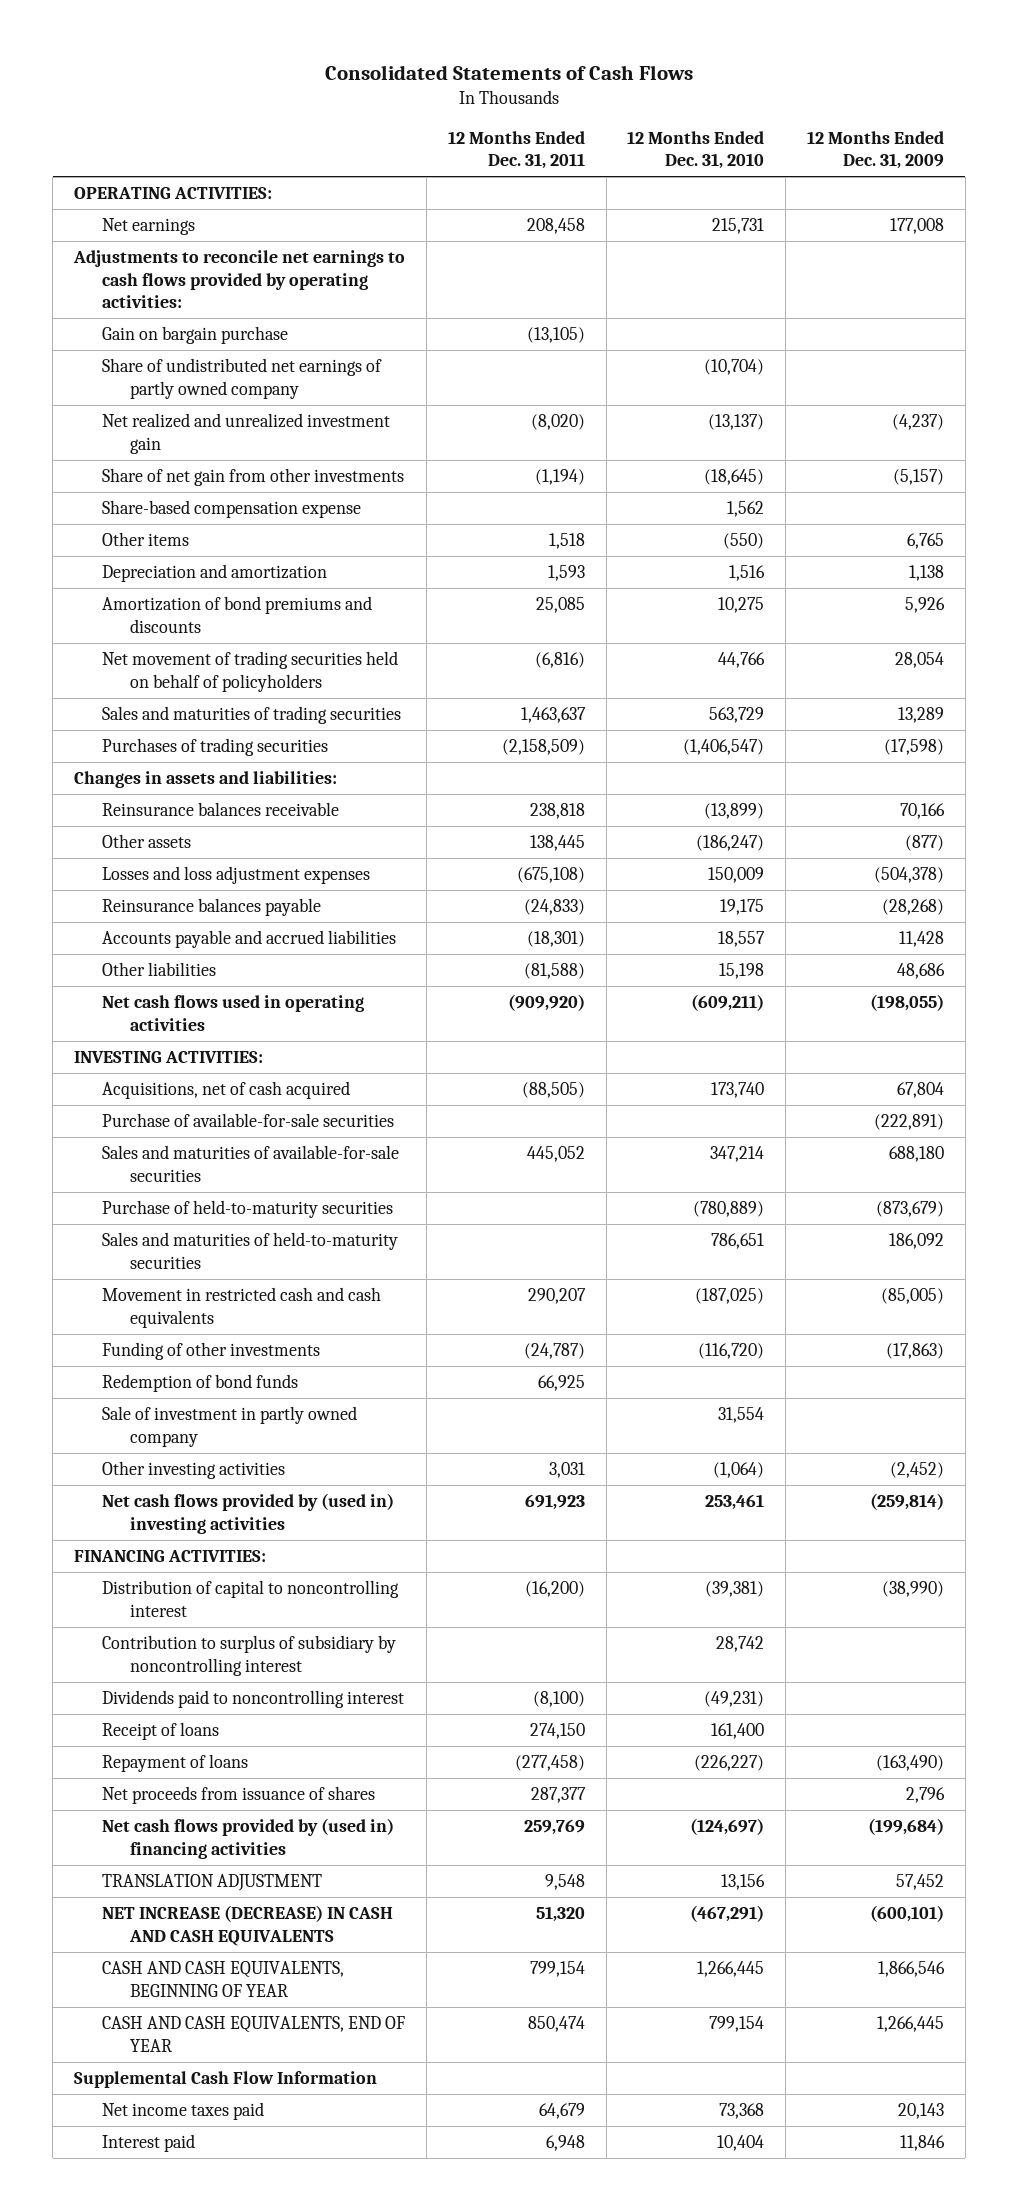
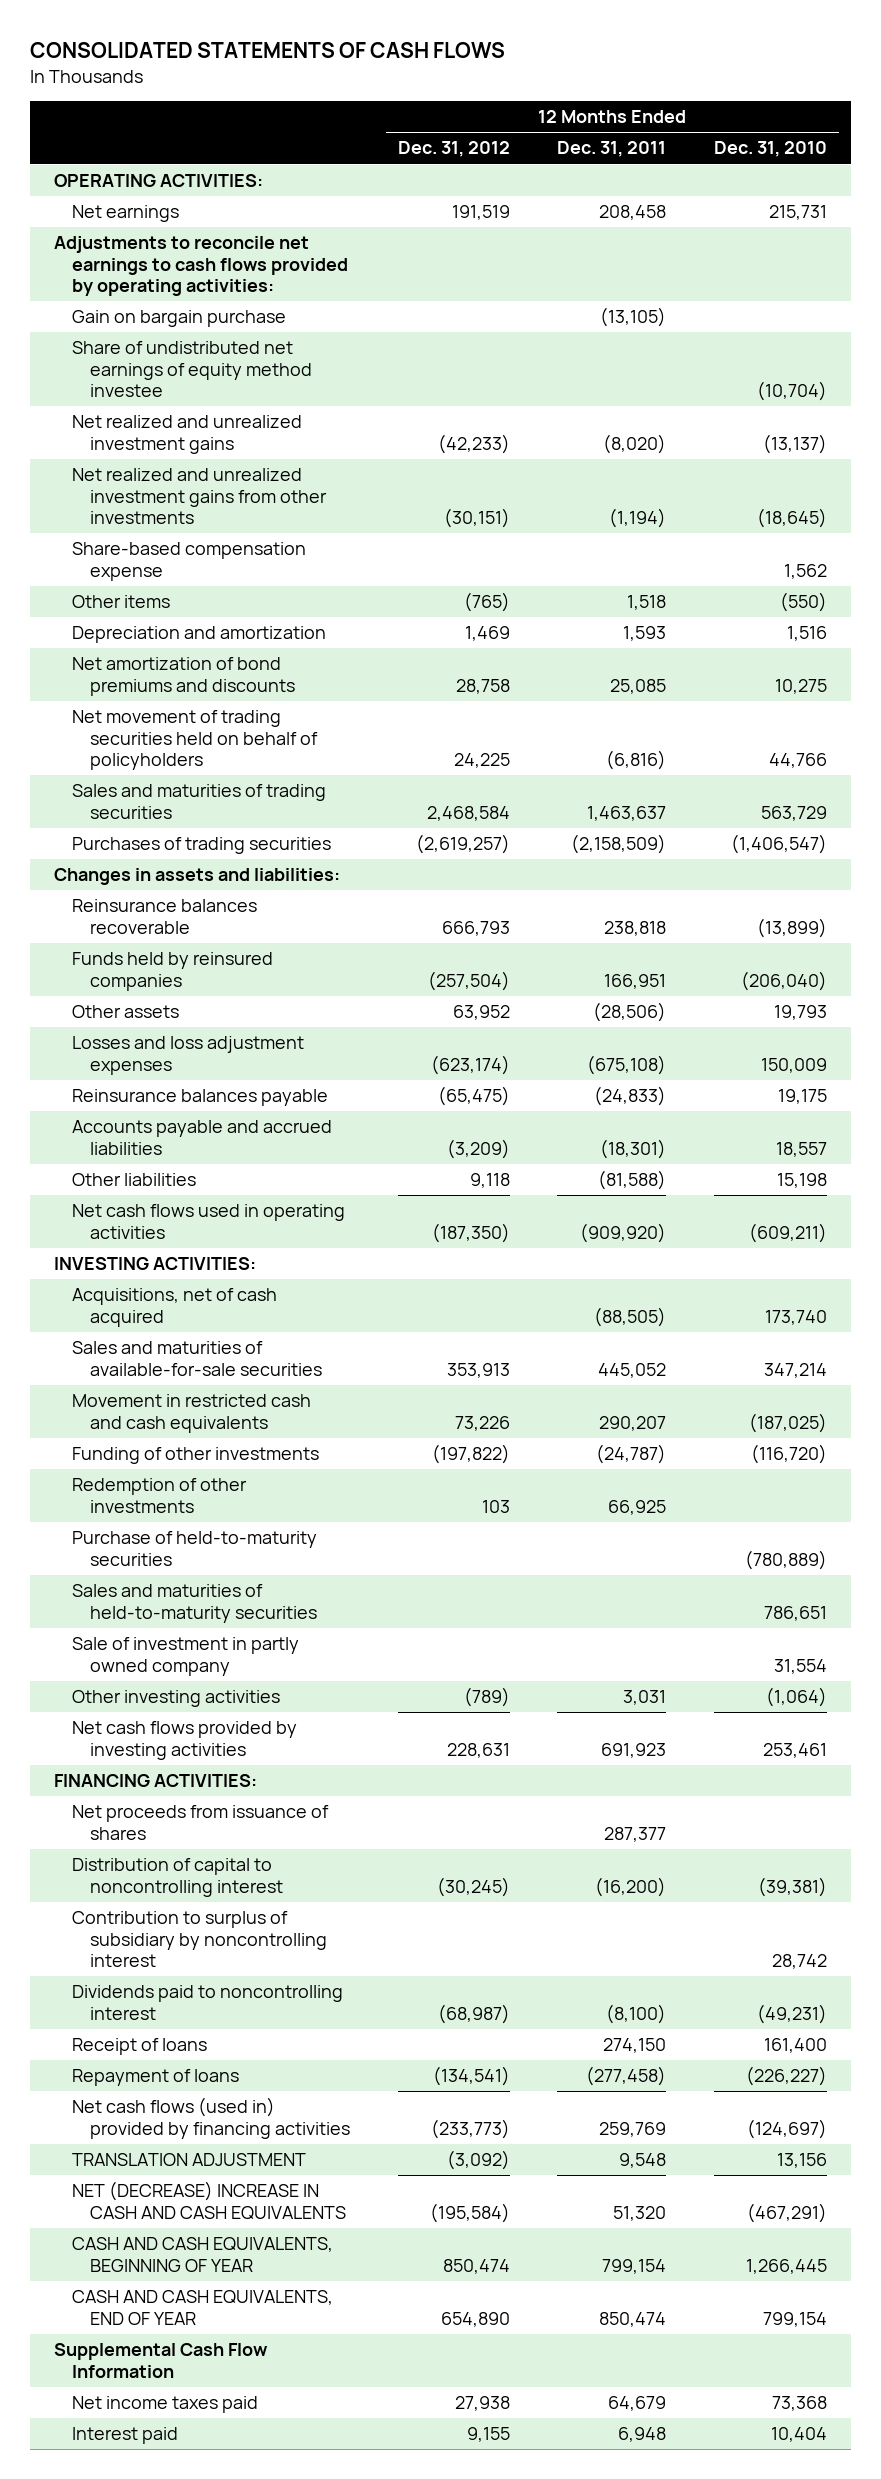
[324,65,693,81] Consolidated Statements of Cash Flows -> [30,42,506,59] CONSOLIDATED STATEMENTS OF CASH FLOWS
[806,130,944,170] 12 Months Ended Dec. 31, 2009 -> none
none -> [397,141,510,158] Dec. 31, 2012
[102,357,383,399] Share of undistributed net earnings of partly owned company -> [72,341,312,397] Share of undistributed net earnings of equity method investee
[102,412,391,454] Net realized and unrealized investment gain -> [72,415,303,454] Net realized and unrealized investment gains
[102,467,405,486] Share of net gain from other investments -> [72,468,327,524] Net realized and unrealized investment gains from other investments
[102,595,373,633] Amortization of bond premiums and discounts -> [72,657,295,696] Net amortization of bond premiums and discounts
[102,801,340,816] Reinsurance balances receivable -> [72,899,258,934] Reinsurance balances recoverable
none -> [72,952,274,991] Funds held by reinsured companies
[529,834,585,851] 138,445 -> [593,1002,667,1023] (28,506)
[696,834,765,851] (186,247) -> [773,1005,827,1021] 19,793
[102,1112,395,1127] Purchase of available-for-sale securities -> none
[102,1373,299,1392] Redemption of bond funds -> [72,1478,248,1513] Redemption of other investments
[102,1199,394,1218] Purchase of held-to-maturity securities -> [72,1531,318,1566] Purchase of held-to-maturity securities
[102,1231,399,1269] Sales and maturities of held-to-maturity securities -> [72,1584,317,1623] Sales and maturities of held-to-maturity securities
[102,1492,395,1534] Net cash flows provided by (used in) investing activities -> [72,1721,298,1760] Net cash flows provided by investing activities
[102,1785,376,1804] Net proceeds from issuance of shares -> [72,1805,330,1840] Net proceeds from issuance of shares
[102,1817,395,1859] Net cash flows provided by (used in) financing activities -> [72,2097,350,2139] Net cash flows (used in) provided by financing activities
[102,1904,394,1946] NET INCREASE (DECREASE) IN CASH AND CASH EQUIVALENTS -> [72,2181,346,2220] NET (DECREASE) INCREASE IN CASH AND CASH EQUIVALENTS

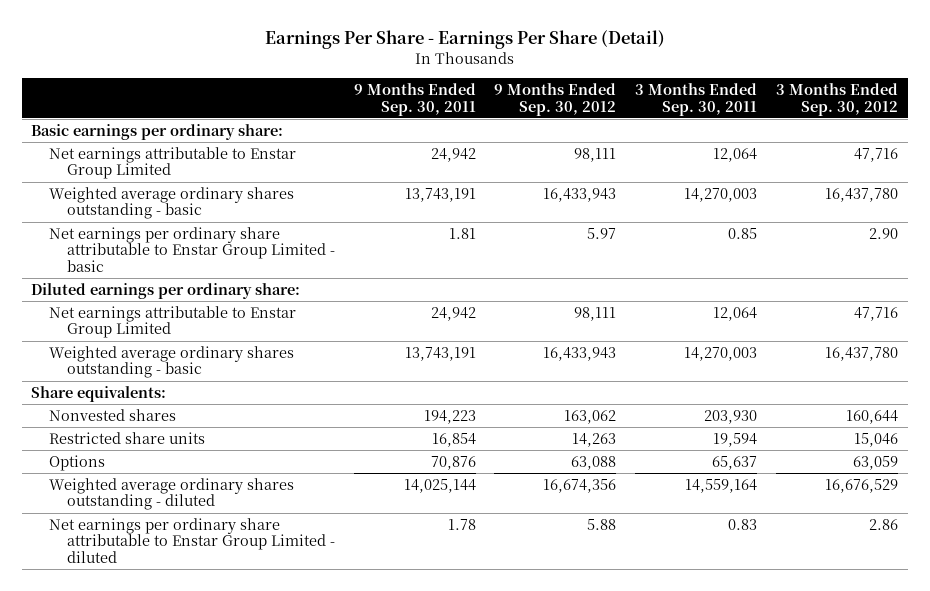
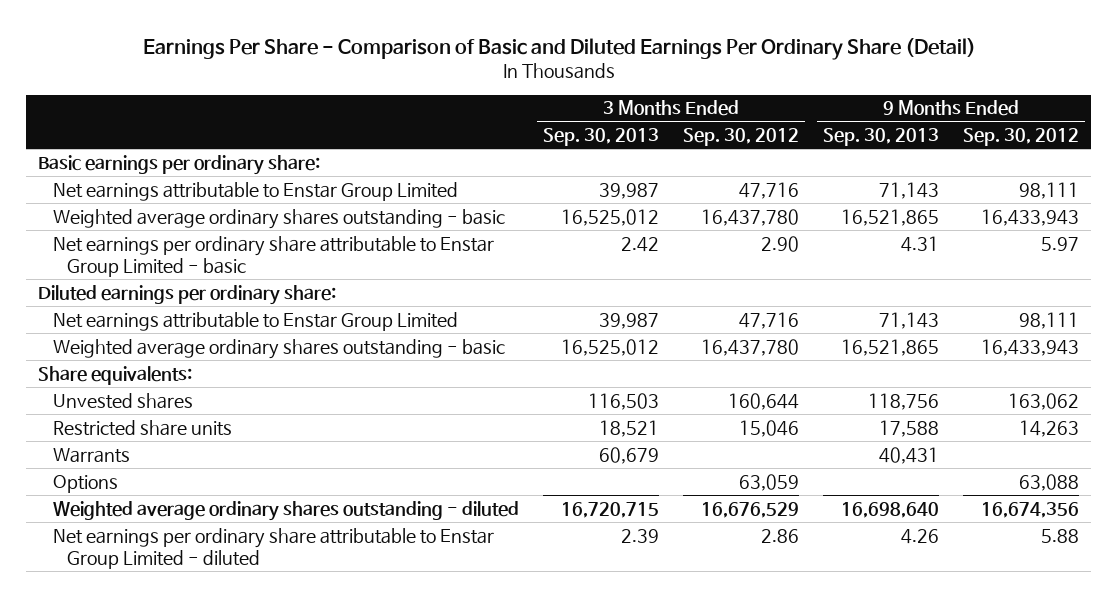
[264,30,665,50] Earnings Per Share - Earnings Per Share (Detail) -> [142,37,976,60] Earnings Per Share - Comparison of Basic and Diluted Earnings Per Ordinary Share (Detail)
[353,82,476,116] 9 Months Ended Sep. 30, 2011 -> none
[635,82,758,116] 3 Months Ended Sep. 30, 2011 -> none
none -> [542,127,659,146] Sep. 30, 2013
none -> [822,127,939,146] Sep. 30, 2013
[49,408,177,421] Nonvested shares -> [52,392,193,409] Unvested shares
none -> [52,447,130,463] Warrants

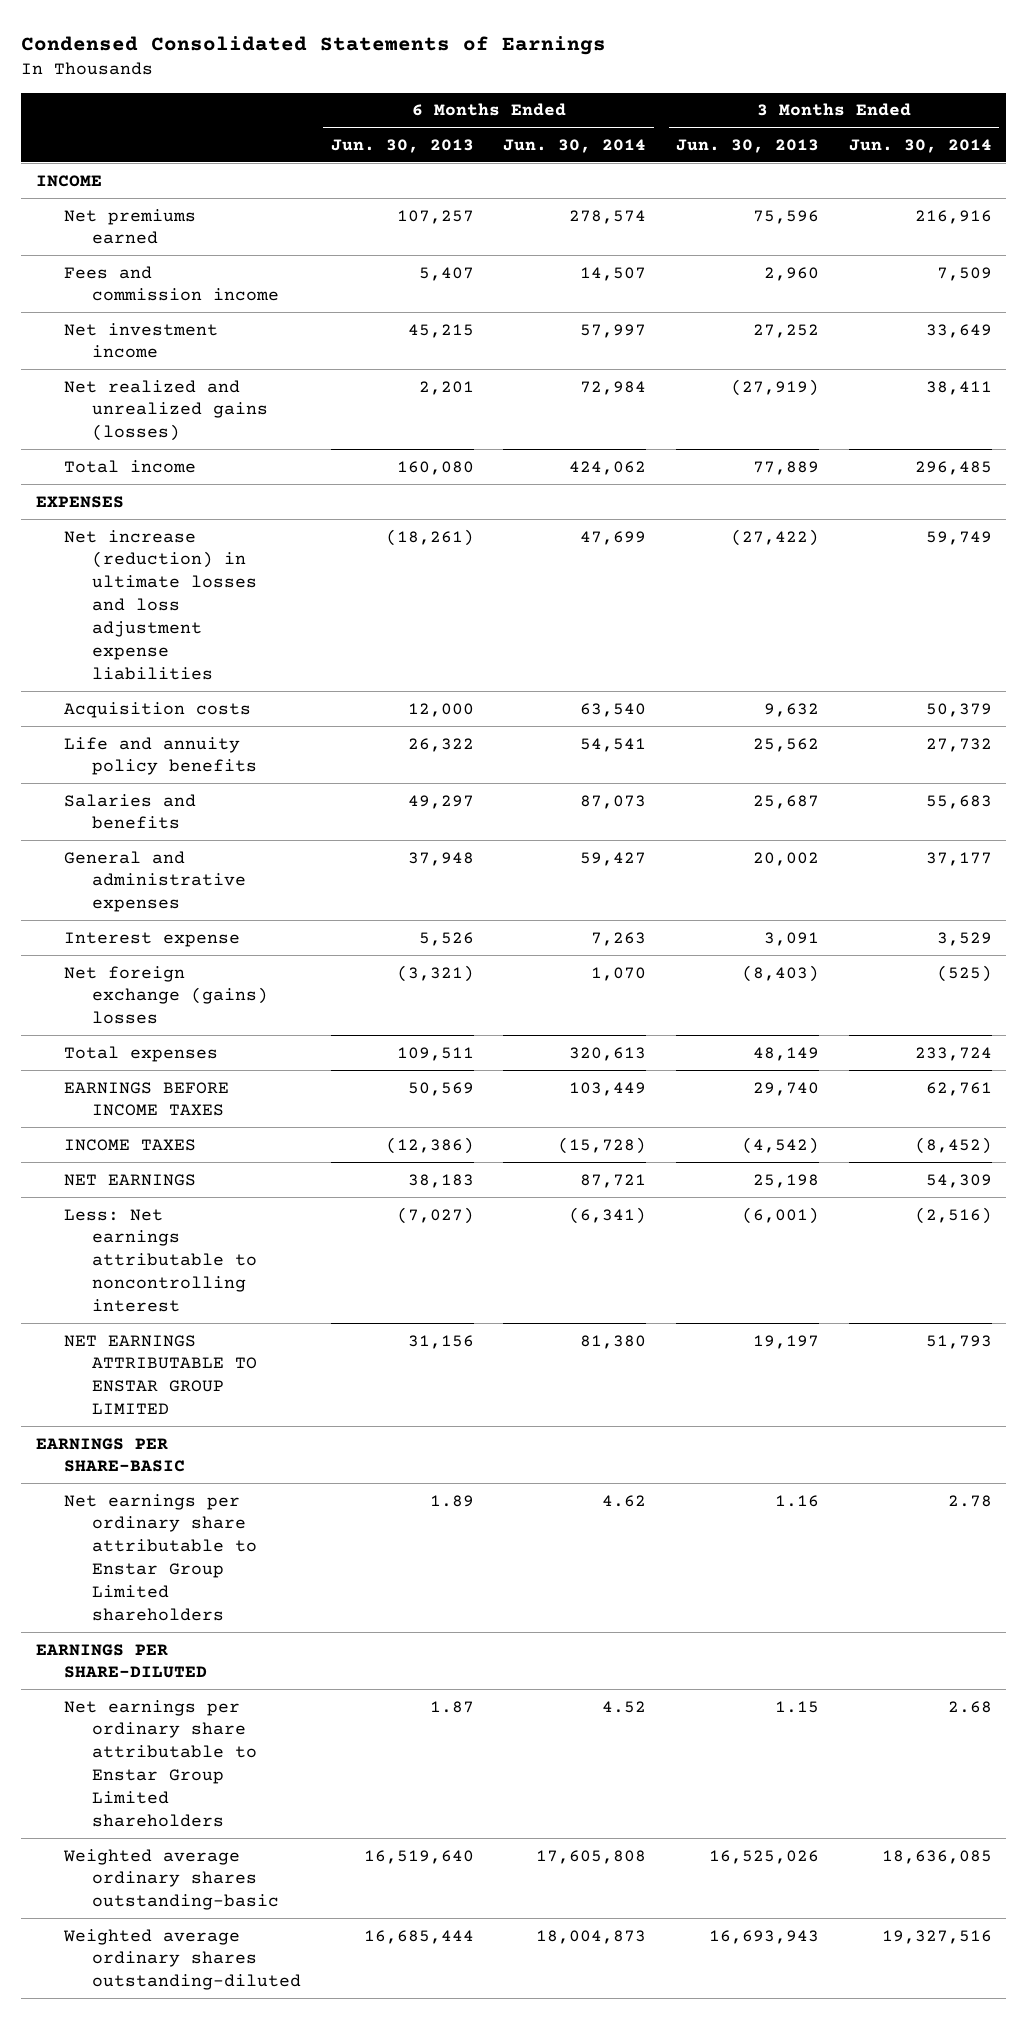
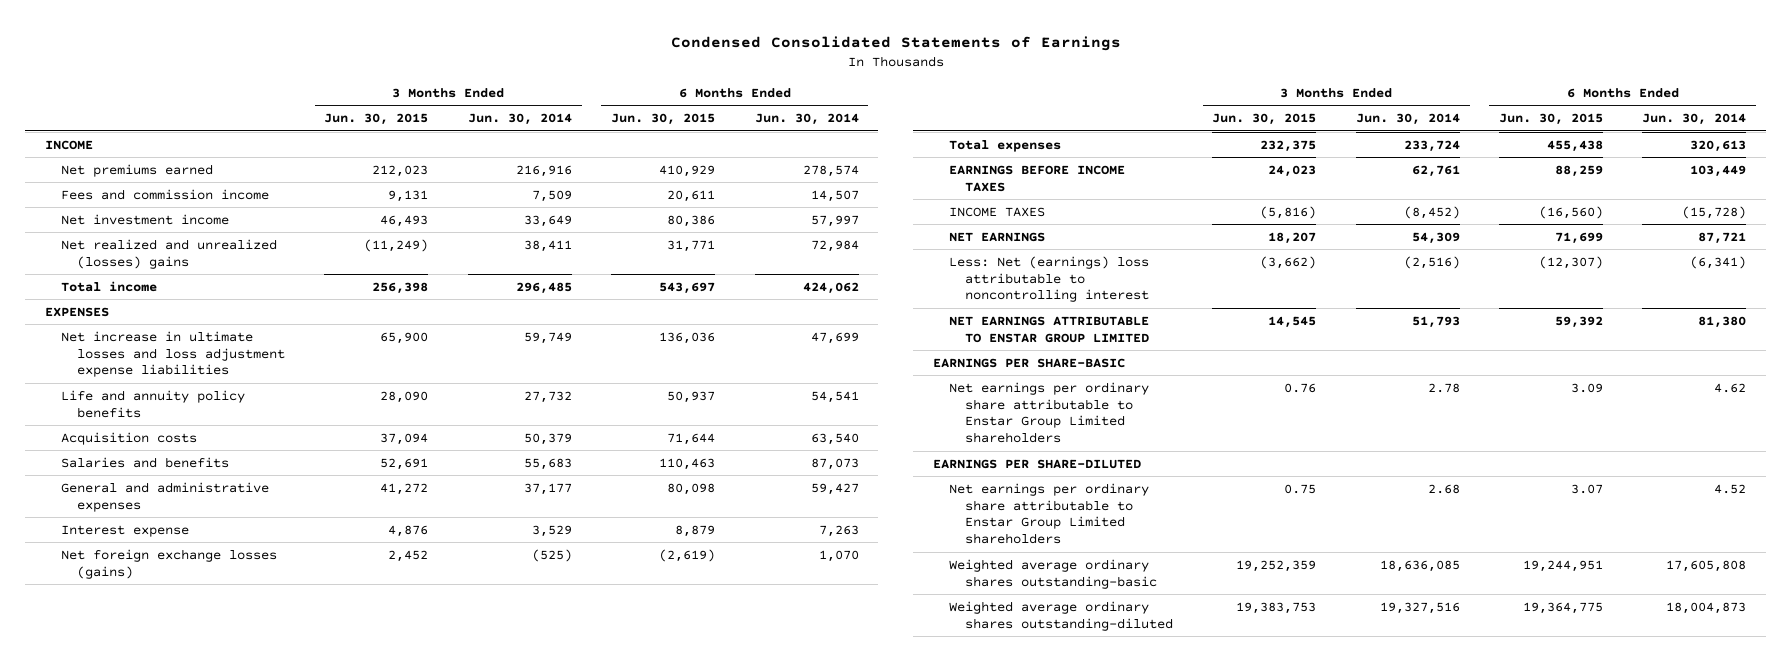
[330,138,474,153] Jun. 30, 2013 -> none
[675,138,819,153] Jun. 30, 2013 -> none
none -> [324,113,429,126] Jun. 30, 2015
none -> [611,113,716,126] Jun. 30, 2015
[64,379,269,442] Net realized and unrealized gains (losses) -> [61,238,278,269] Net realized and unrealized (losses) gains
[64,529,258,680] Net increase (reduction) in ultimate losses and loss adjustment expense liabilities -> [61,330,286,378] Net increase in ultimate losses and loss adjustment expense liabilities
[64,701,252,718] Acquisition costs -> [61,431,198,445] Acquisition costs
[64,965,269,1025] Net foreign exchange (gains) losses -> [61,548,278,579] Net foreign exchange losses (gains)
[64,1208,258,1313] Less: Net earnings attributable to noncontrolling interest -> [948,255,1150,303] Less: Net (earnings) loss attributable to noncontrolling interest

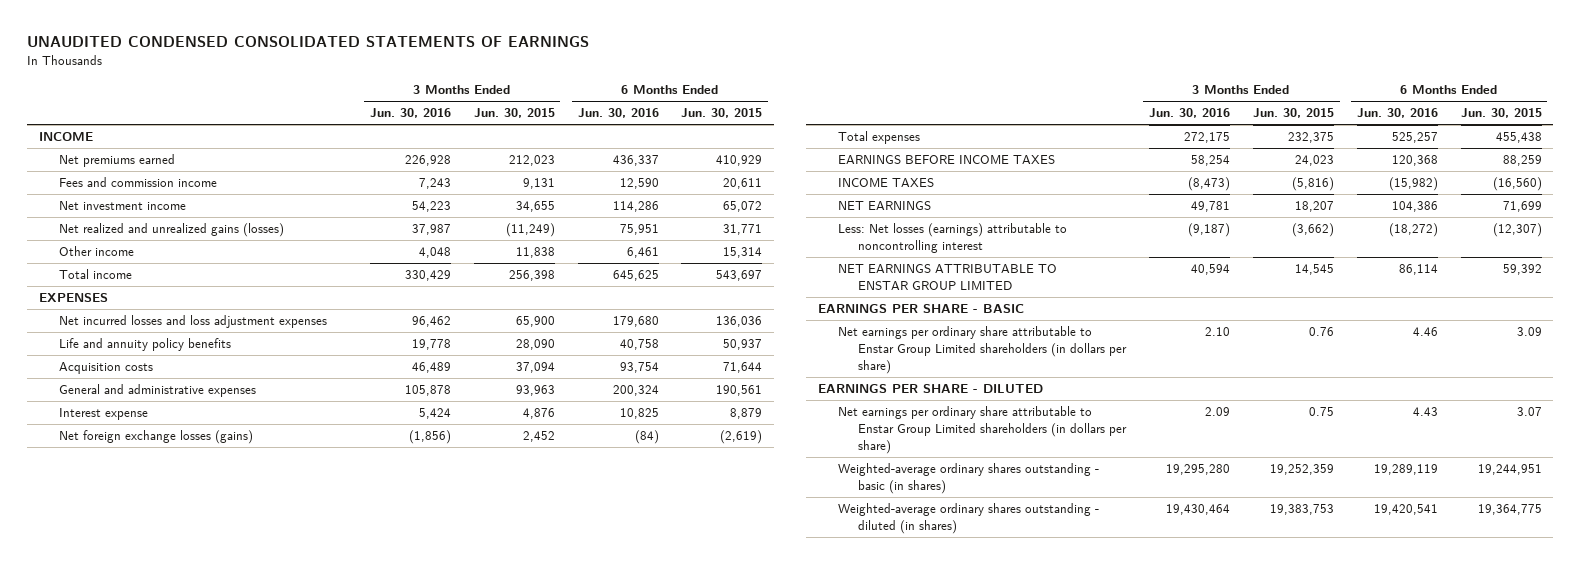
[670,36,1121,52] Condensed Consolidated Statements of Earnings -> [27,36,590,48] UNAUDITED CONDENSED CONSOLIDATED STATEMENTS OF EARNINGS
[467,113,572,126] Jun. 30, 2014 -> none
[754,113,859,126] Jun. 30, 2014 -> none
none -> [369,108,451,119] Jun. 30, 2016
none -> [577,108,659,119] Jun. 30, 2016
[380,214,429,227] 46,493 -> [515,201,555,213] 34,655
[667,214,716,227] 80,386 -> [723,201,763,213] 65,072
[61,238,278,269] Net realized and unrealized (losses) gains -> [58,223,284,238] Net realized and unrealized gains (losses)
none -> [58,246,134,257] Other income
[61,330,286,378] Net increase in ultimate losses and loss adjustment expense liabilities -> [58,315,327,329] Net incurred losses and loss adjustment expenses
[61,456,230,468] Salaries and benefits -> none
[380,482,429,495] 41,272 -> [515,385,555,397] 93,963
[667,482,716,495] 80,098 -> [716,385,763,397] 190,561
[948,255,1150,303] Less: Net (earnings) loss attributable to noncontrolling interest -> [837,223,1067,253] Less: Net losses (earnings) attributable to noncontrolling interest
[932,357,1125,368] EARNINGS PER SHARE-BASIC -> [817,304,1024,314] EARNINGS PER SHARE - BASIC
[948,381,1149,444] Net earnings per ordinary share attributable to Enstar Group Limited shareholders -> [837,326,1127,374] Net earnings per ordinary share attributable to Enstar Group Limited shareholders (in dollars per share)
[932,458,1141,469] EARNINGS PER SHARE-DILUTED -> [817,384,1043,394] EARNINGS PER SHARE - DILUTED
[948,482,1149,545] Net earnings per ordinary share attributable to Enstar Group Limited shareholders -> [837,406,1127,454] Net earnings per ordinary share attributable to Enstar Group Limited shareholders (in dollars per share)
[948,558,1158,589] Weighted average ordinary shares outstanding-basic -> [837,463,1099,494] Weighted-average ordinary shares outstanding - basic (in shares)
[948,600,1174,631] Weighted average ordinary shares outstanding-diluted -> [837,503,1099,534] Weighted-average ordinary shares outstanding - diluted (in shares)

